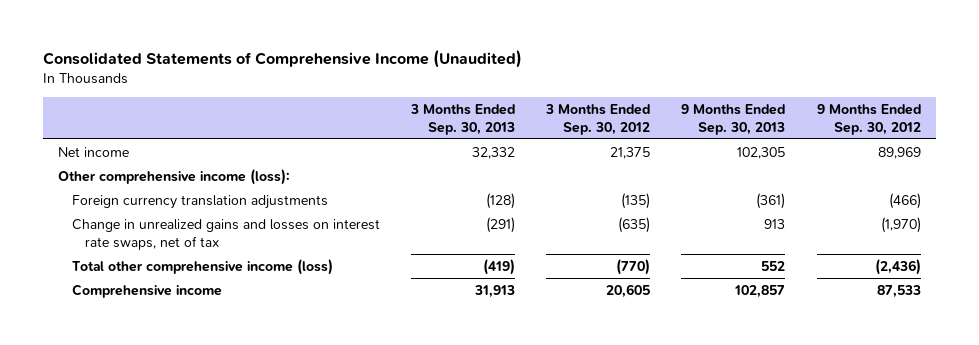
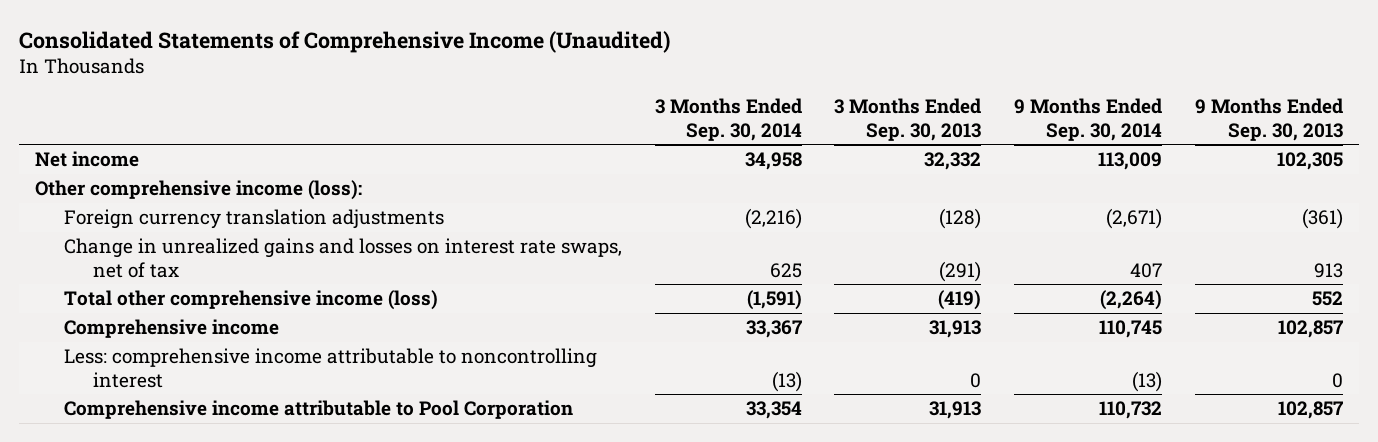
[545,103,651,135] 3 Months Ended Sep. 30, 2012 -> none
[816,103,921,135] 9 Months Ended Sep. 30, 2012 -> none
none -> [654,97,802,141] 3 Months Ended Sep. 30, 2014
none -> [1014,97,1163,141] 9 Months Ended Sep. 30, 2014
none -> [63,348,597,388] Less: comprehensive income attributable to noncontrolling interest
none -> [63,400,573,420] Comprehensive income attributable to Pool Corporation

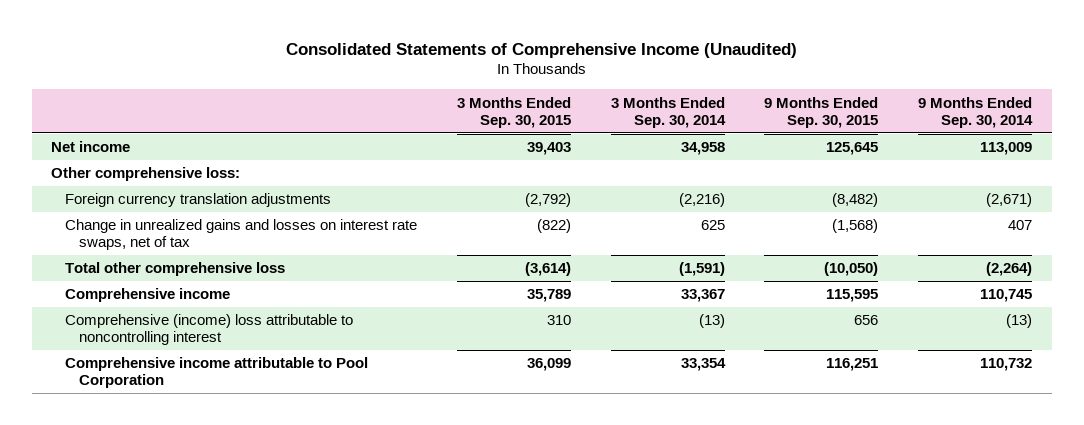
[834,97,982,141] 3 Months Ended Sep. 30, 2013 -> none
[1194,97,1343,141] 9 Months Ended Sep. 30, 2013 -> none
none -> [457,96,572,128] 3 Months Ended Sep. 30, 2015
none -> [764,96,879,128] 9 Months Ended Sep. 30, 2015
[35,180,363,201] Other comprehensive income (loss): -> [51,167,241,182] Other comprehensive loss:
[63,290,438,311] Total other comprehensive income (loss) -> [65,262,286,277] Total other comprehensive loss
[63,348,597,388] Less: comprehensive income attributable to noncontrolling interest -> [65,314,354,346] Comprehensive (income) loss attributable to noncontrolling interest

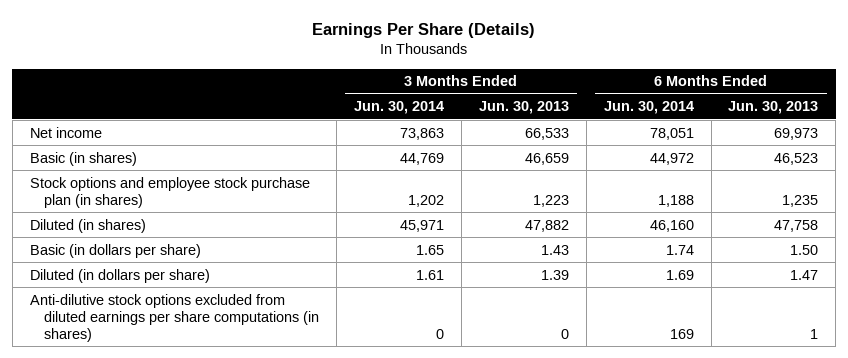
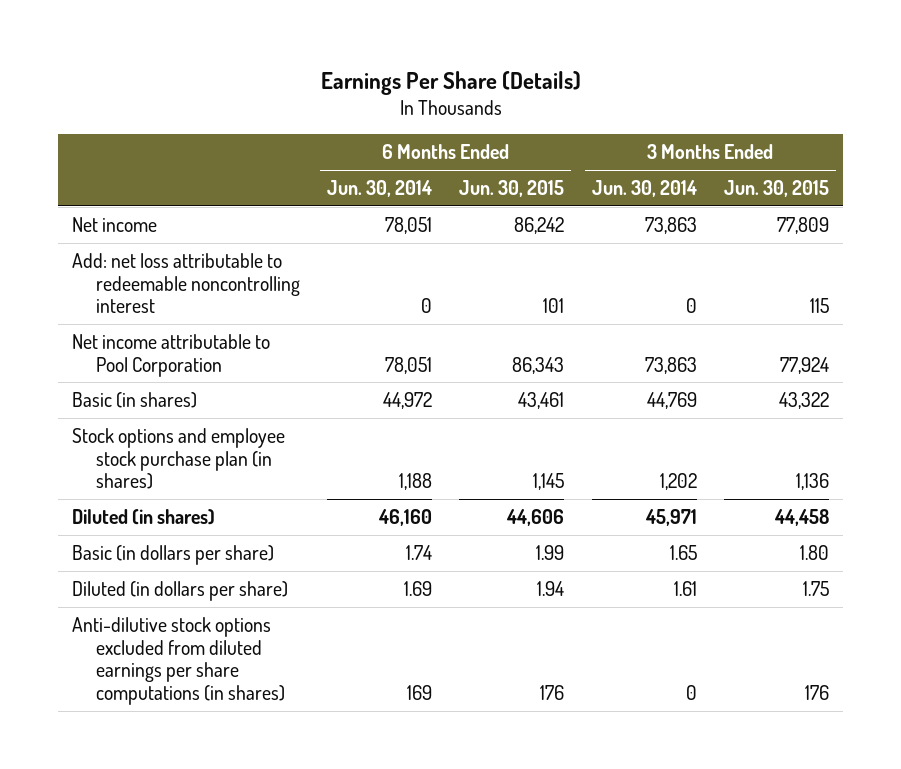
[478,101,569,115] Jun. 30, 2013 -> none
[728,101,819,115] Jun. 30, 2013 -> none
none -> [459,179,565,197] Jun. 30, 2015
none -> [724,179,830,197] Jun. 30, 2015
none -> [72,252,300,314] Add: net loss attributable to redeemable noncontrolling interest
none -> [72,333,271,377] Net income attributable to Pool Corporation

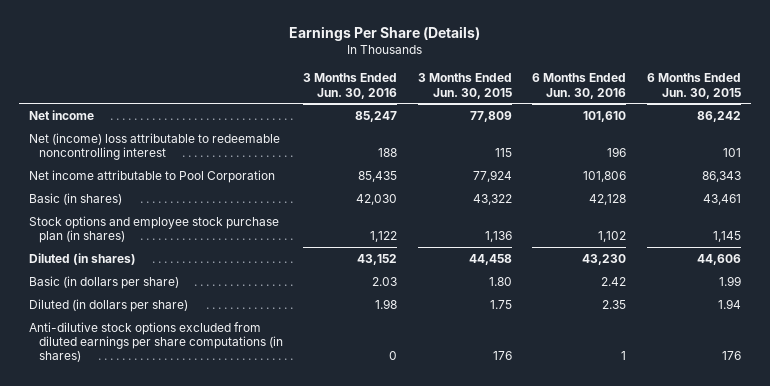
[327,179,433,197] Jun. 30, 2014 -> none
[591,179,697,197] Jun. 30, 2014 -> none
none -> [303,73,398,99] 3 Months Ended Jun. 30, 2016
none -> [532,73,627,99] 6 Months Ended Jun. 30, 2016
[72,252,300,314] Add: net loss attributable to redeemable noncontrolling interest -> [28,132,280,161] Net (income) loss attributable to redeemable noncontrolling interest

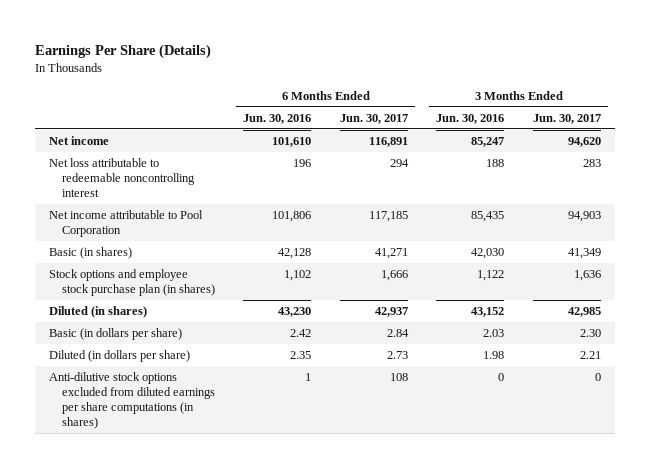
[417,73,512,99] 3 Months Ended Jun. 30, 2015 -> none
[646,73,741,99] 6 Months Ended Jun. 30, 2015 -> none
none -> [339,113,408,124] Jun. 30, 2017
none -> [533,113,602,124] Jun. 30, 2017
[28,132,280,161] Net (income) loss attributable to redeemable noncontrolling interest -> [49,158,195,198] Net loss attributable to redeemable noncontrolling interest

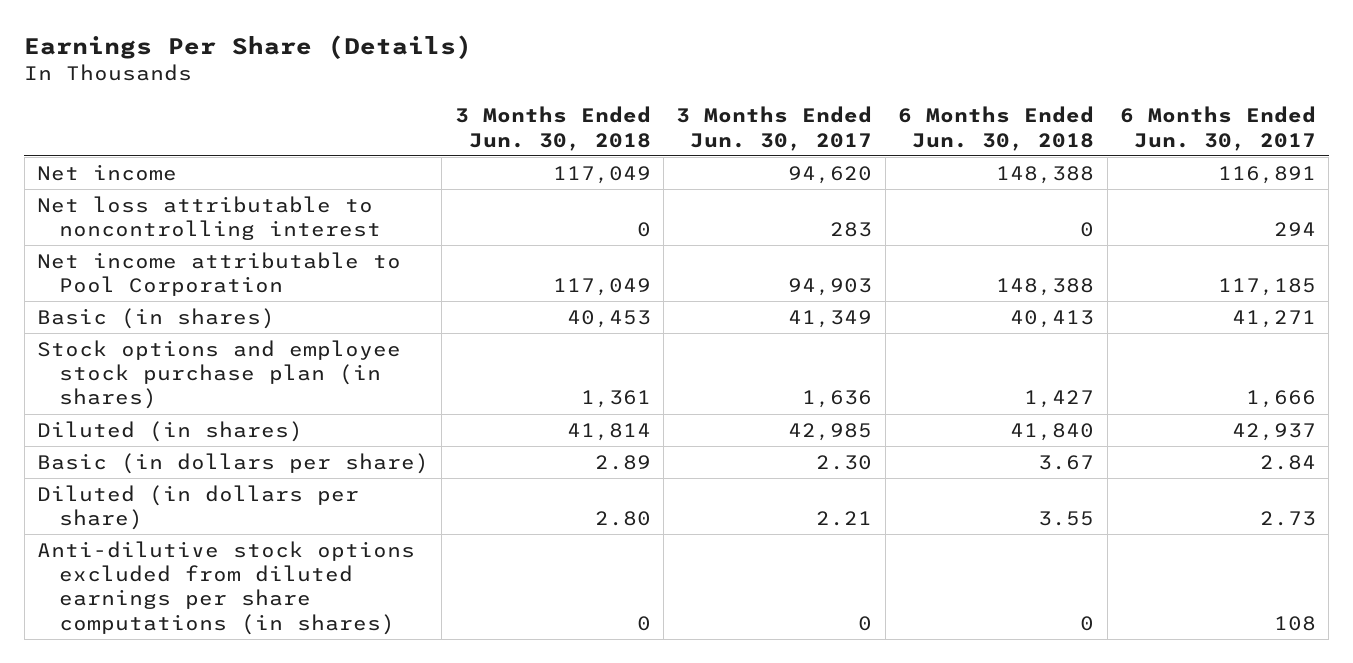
[243,113,312,124] Jun. 30, 2016 -> none
[436,113,505,124] Jun. 30, 2016 -> none
none -> [454,106,651,151] 3 Months Ended Jun. 30, 2018
none -> [898,106,1095,151] 6 Months Ended Jun. 30, 2018
[49,158,195,198] Net loss attributable to redeemable noncontrolling interest -> [36,195,382,241] Net loss attributable to noncontrolling interest

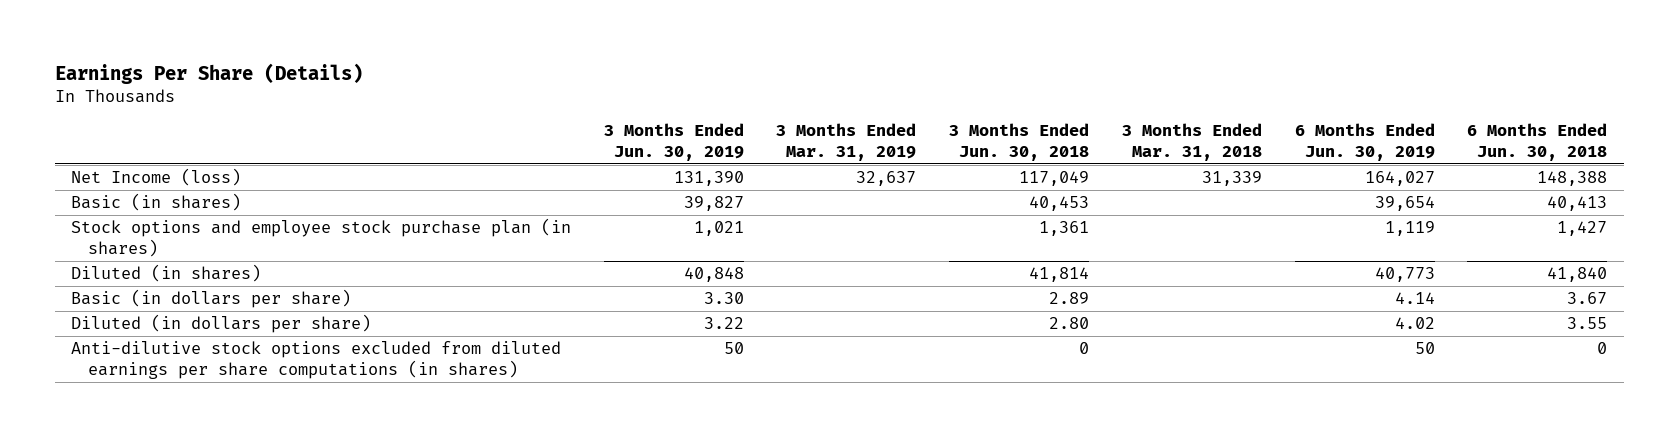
[676,106,873,151] 3 Months Ended Jun. 30, 2017 -> none
[1119,106,1316,151] 6 Months Ended Jun. 30, 2017 -> none
none -> [603,123,744,162] 3 Months Ended Jun. 30, 2019
none -> [776,123,917,162] 3 Months Ended Mar. 31, 2019
none -> [1121,123,1262,162] 3 Months Ended Mar. 31, 2018
none -> [1294,123,1435,162] 6 Months Ended Jun. 30, 2019
[36,163,177,181] Net income -> none
[36,195,382,241] Net loss attributable to noncontrolling interest -> none
[36,251,401,297] Net income attributable to Pool Corporation -> [70,168,241,187] Net Income (loss)

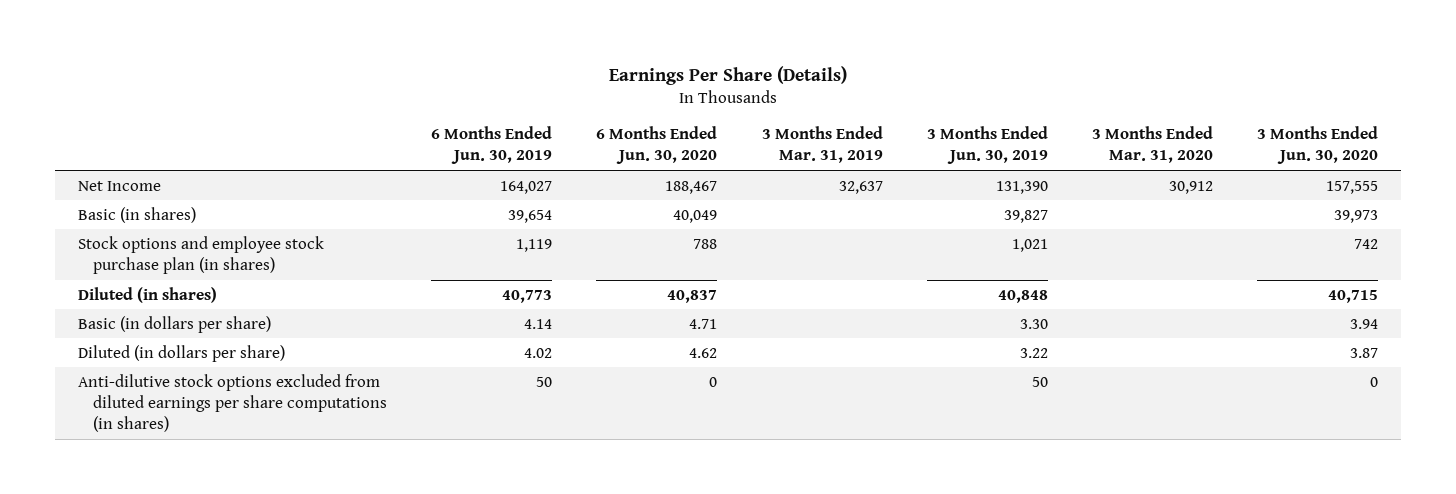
[949,123,1090,162] 3 Months Ended Jun. 30, 2018 -> none
[1121,123,1262,162] 3 Months Ended Mar. 31, 2018 -> none
[1467,123,1608,162] 6 Months Ended Jun. 30, 2018 -> none
none -> [596,126,718,165] 6 Months Ended Jun. 30, 2020
none -> [1092,126,1214,164] 3 Months Ended Mar. 31, 2020
none -> [1257,126,1379,165] 3 Months Ended Jun. 30, 2020
[70,168,241,187] Net Income (loss) -> [77,180,161,191] Net Income

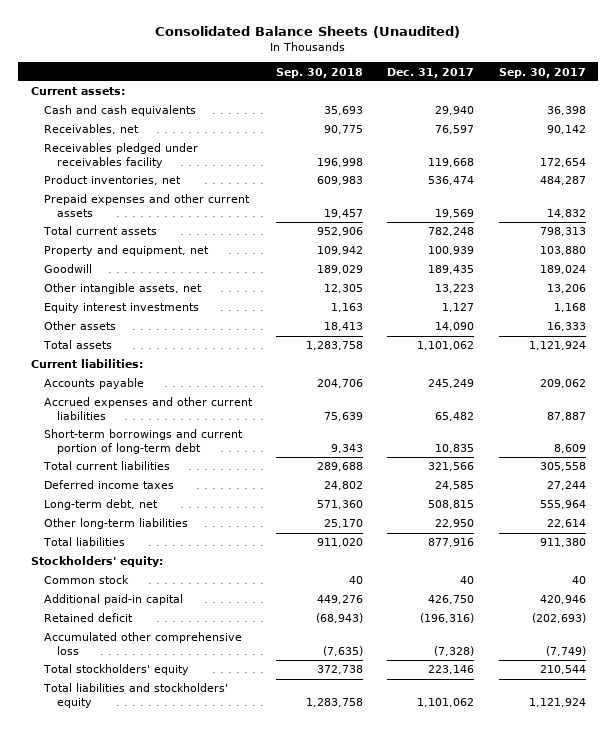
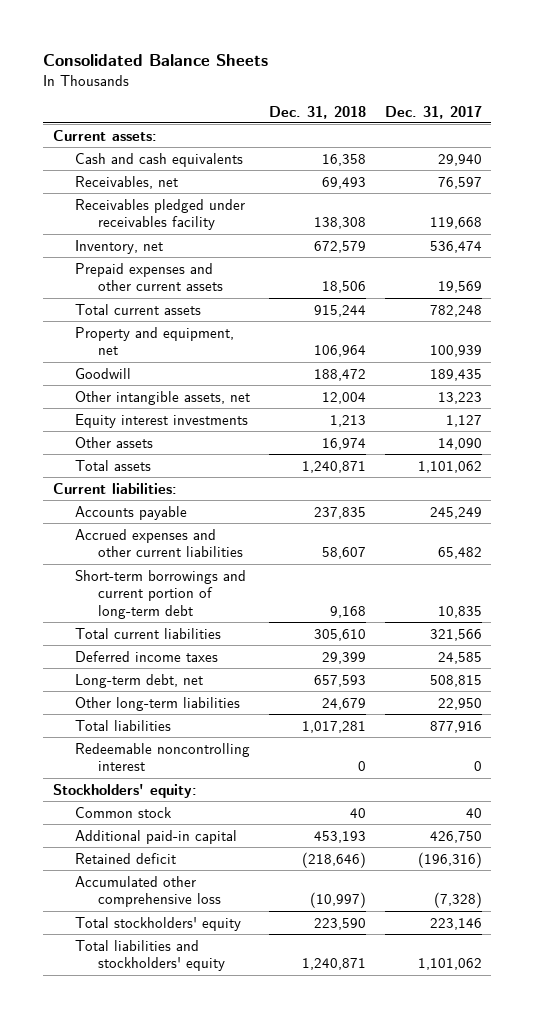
[155,25,461,38] Consolidated Balance Sheets (Unaudited) -> [43,53,269,66] Consolidated Balance Sheets
[276,67,364,78] Sep. 30, 2018 -> none
[498,67,586,78] Sep. 30, 2017 -> none
none -> [269,105,367,119] Dec. 31, 2018
[43,175,181,186] Product inventories, net -> [75,239,164,254] Inventory, net
none -> [75,742,251,772] Redeemable noncontrolling interest

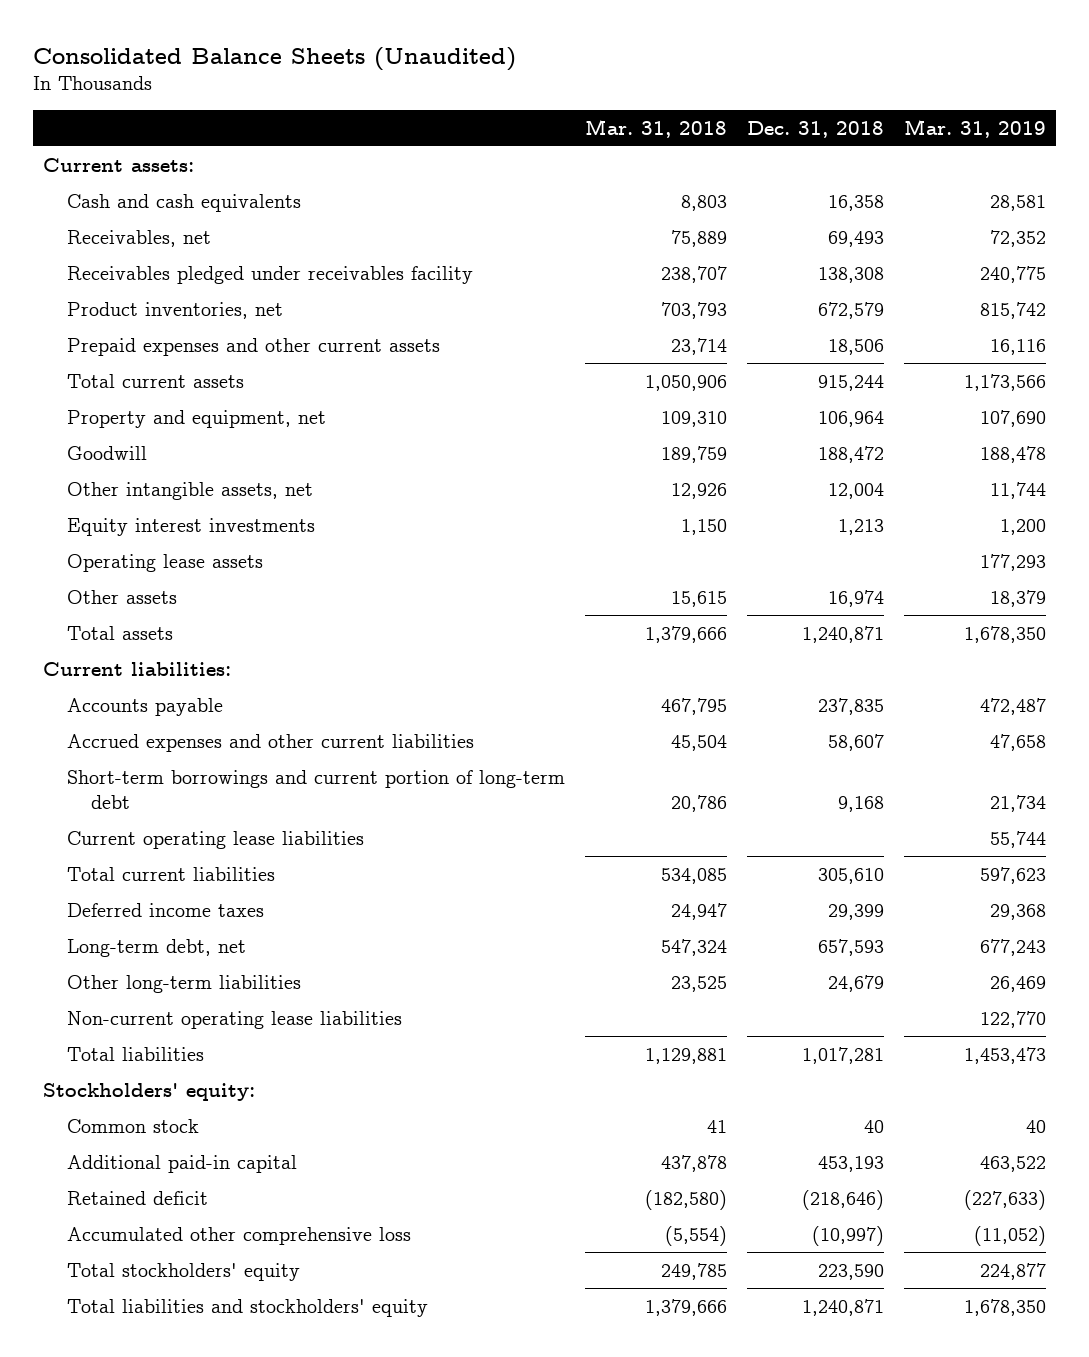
[43,53,269,66] Consolidated Balance Sheets -> [33,46,517,71] Consolidated Balance Sheets (Unaudited)
[384,105,482,119] Dec. 31, 2017 -> none
none -> [584,118,727,138] Mar. 31, 2018
none -> [903,118,1046,138] Mar. 31, 2019
[75,239,164,254] Inventory, net -> [66,301,283,319] Product inventories, net
none -> [66,553,263,572] Operating lease assets
none -> [66,830,364,849] Current operating lease liabilities
none -> [66,1010,402,1029] Non-current operating lease liabilities
[75,742,251,772] Redeemable noncontrolling interest -> none

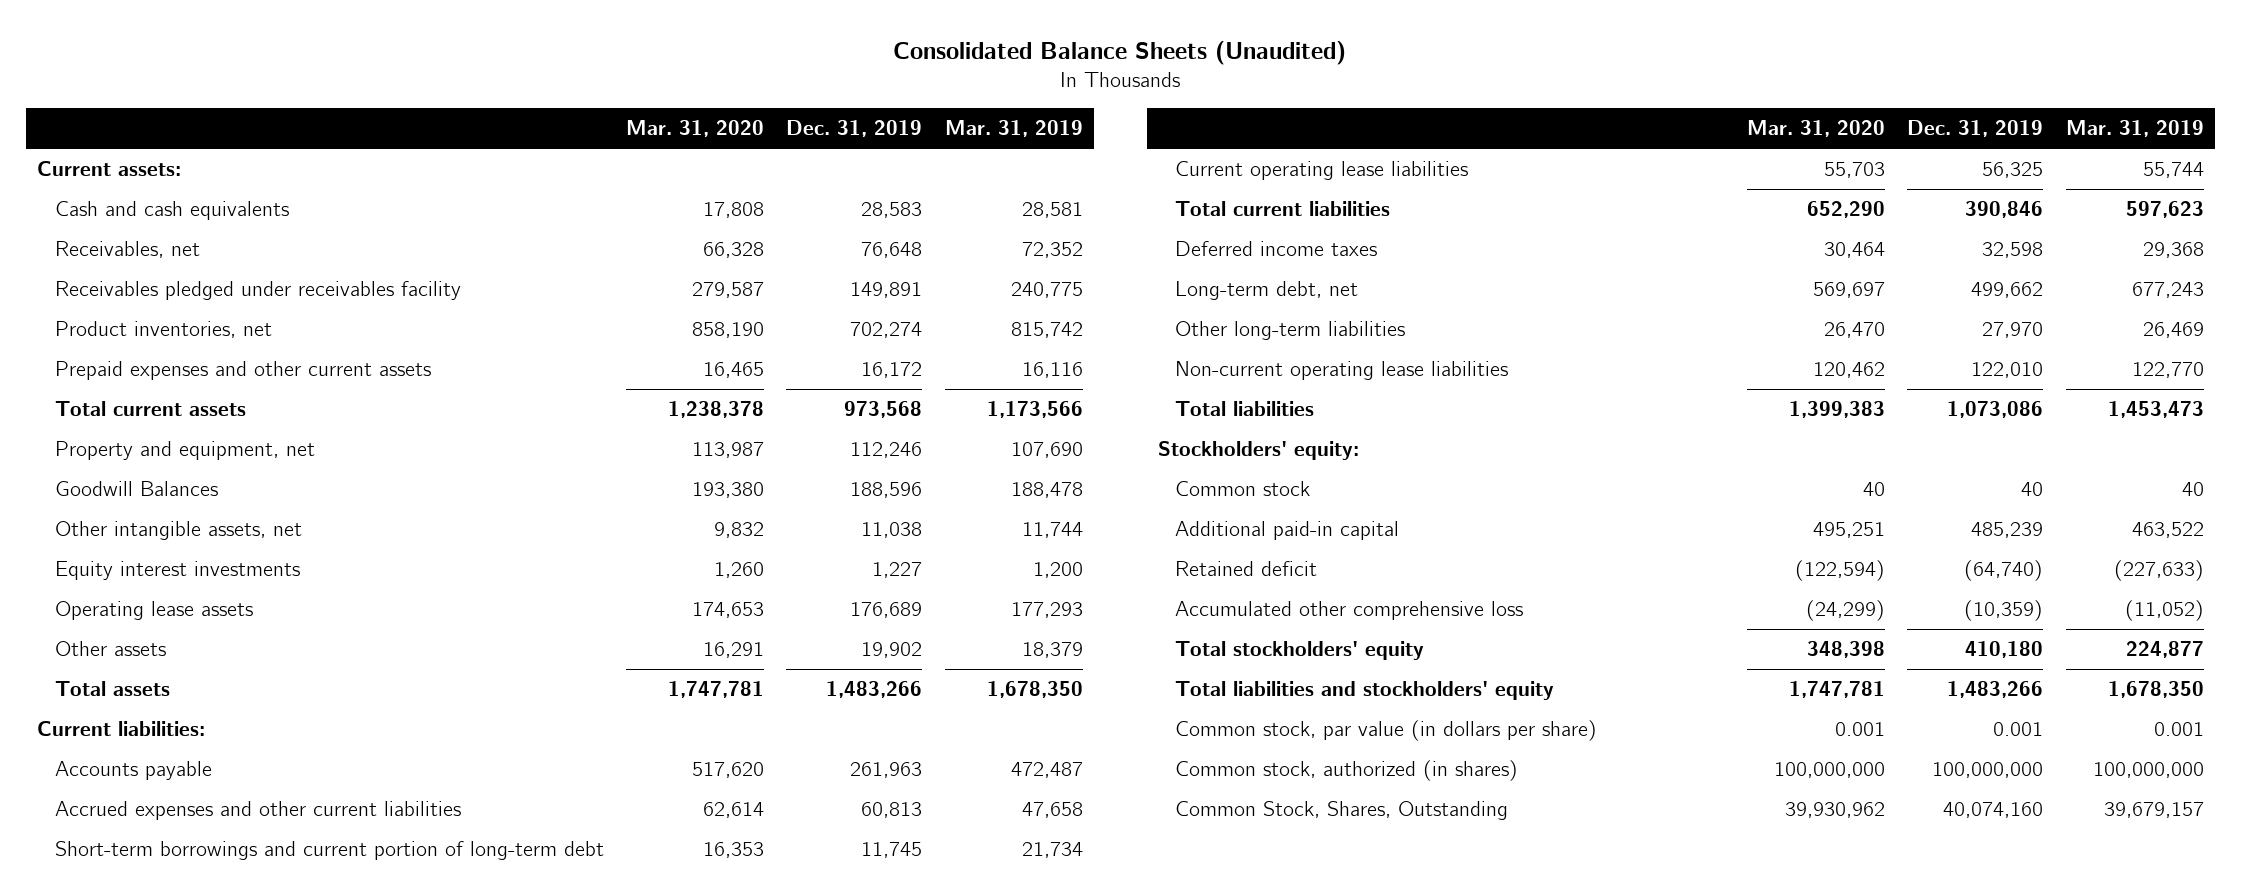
[584,118,727,138] Mar. 31, 2018 -> none
[746,120,884,138] Dec. 31, 2018 -> none
none -> [626,120,765,138] Mar. 31, 2020
none -> [786,120,923,138] Dec. 31, 2019
[66,445,147,460] Goodwill -> [54,481,218,497] Goodwill Balances
none -> [1175,720,1598,742] Common stock, par value (in dollars per share)
none -> [1175,760,1519,782] Common stock, authorized (in shares)
none -> [1175,801,1509,821] Common Stock, Shares, Outstanding

